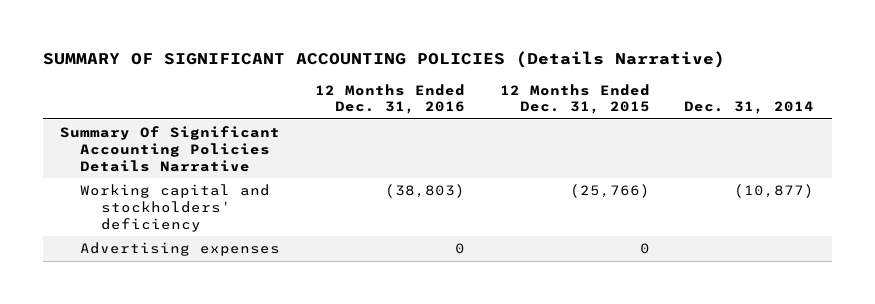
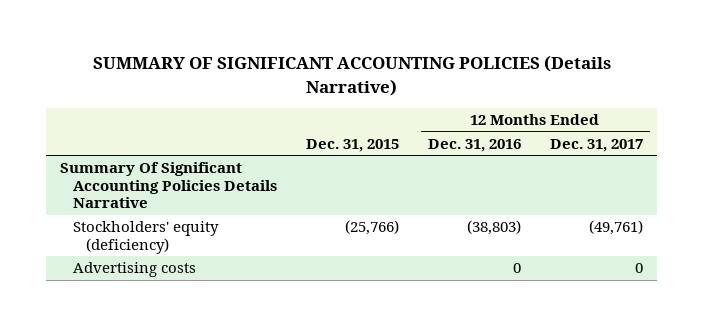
[499,83,650,115] 12 Months Ended Dec. 31, 2015 -> none
[684,101,815,115] Dec. 31, 2014 -> none
none -> [305,138,399,152] Dec. 31, 2015
none -> [549,138,643,152] Dec. 31, 2017
[80,184,271,232] Working capital and stockholders' deficiency -> [73,221,220,254] Stockholders' equity (deficiency)
[80,242,281,257] Advertising expenses -> [73,262,197,278] Advertising costs

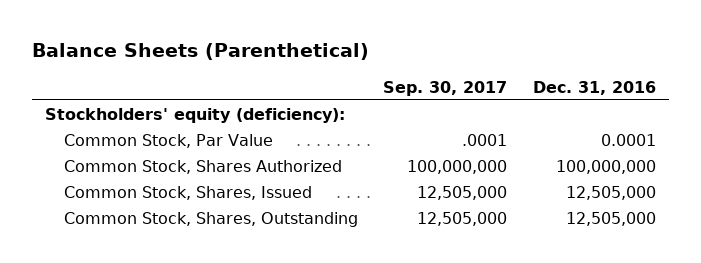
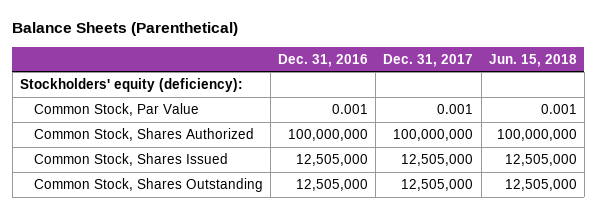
[383,80,508,96] Sep. 30, 2017 -> none
none -> [383,53,474,67] Dec. 31, 2017
none -> [488,53,577,67] Jun. 15, 2018
[600,134,656,147] 0.0001 -> [332,104,369,115] 0.001
[63,186,312,201] Common Stock, Shares, Issued -> [33,153,228,167] Common Stock, Shares Issued
[63,212,358,228] Common Stock, Shares, Outstanding -> [33,178,263,193] Common Stock, Shares Outstanding

